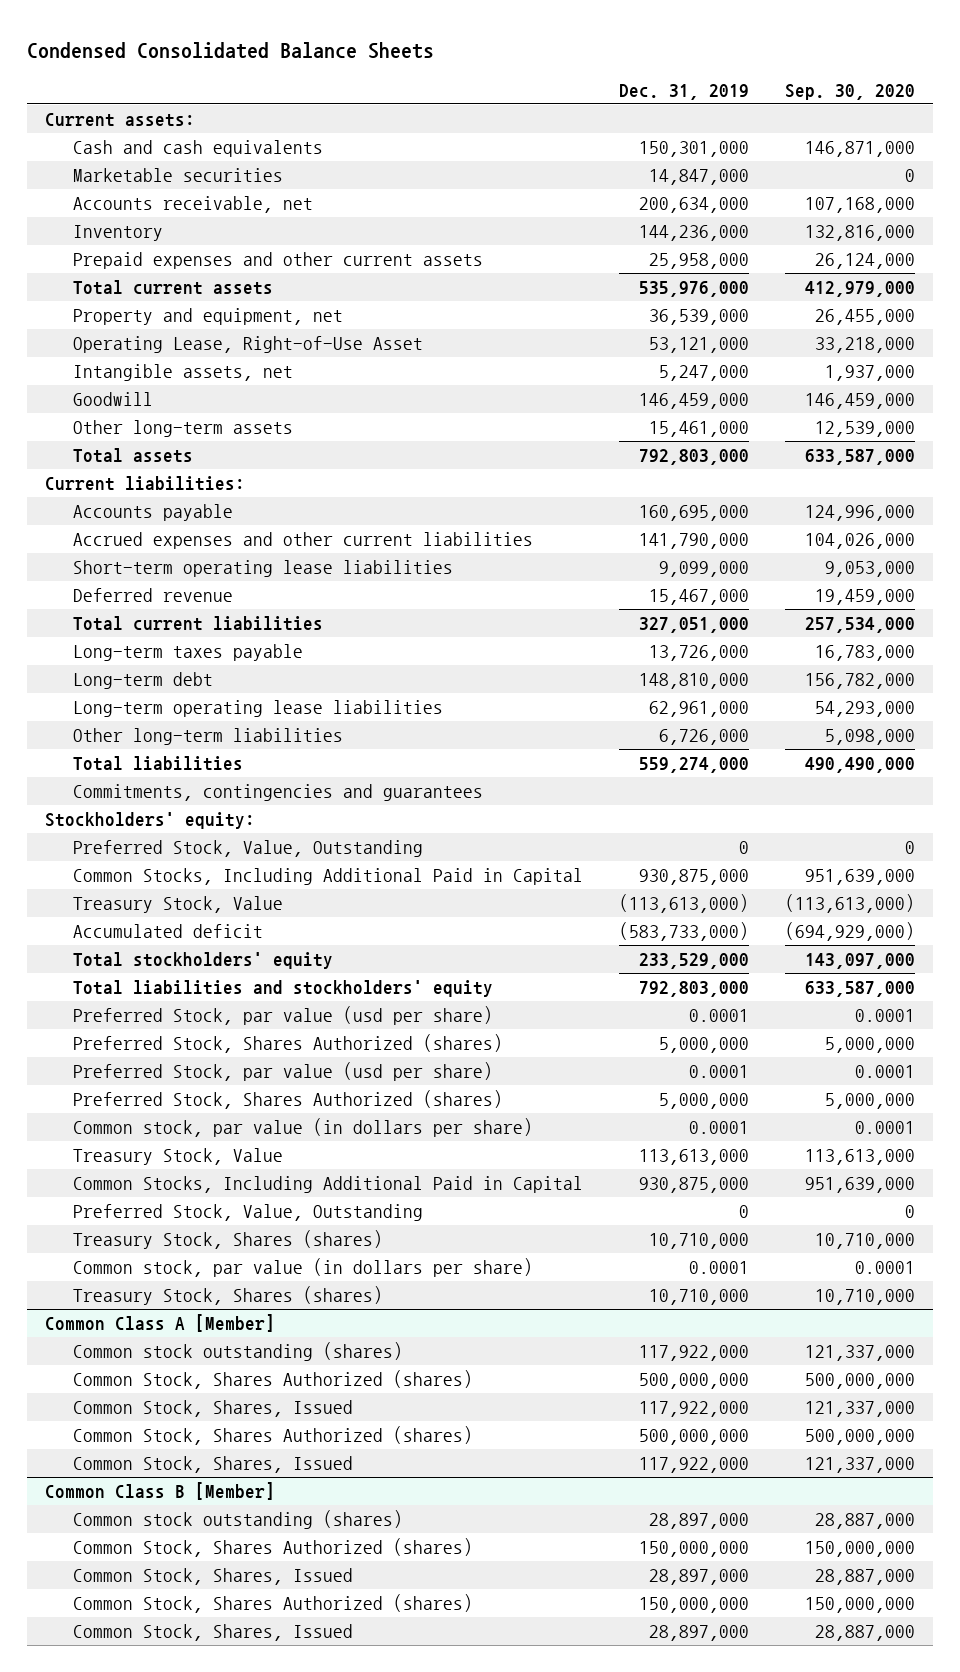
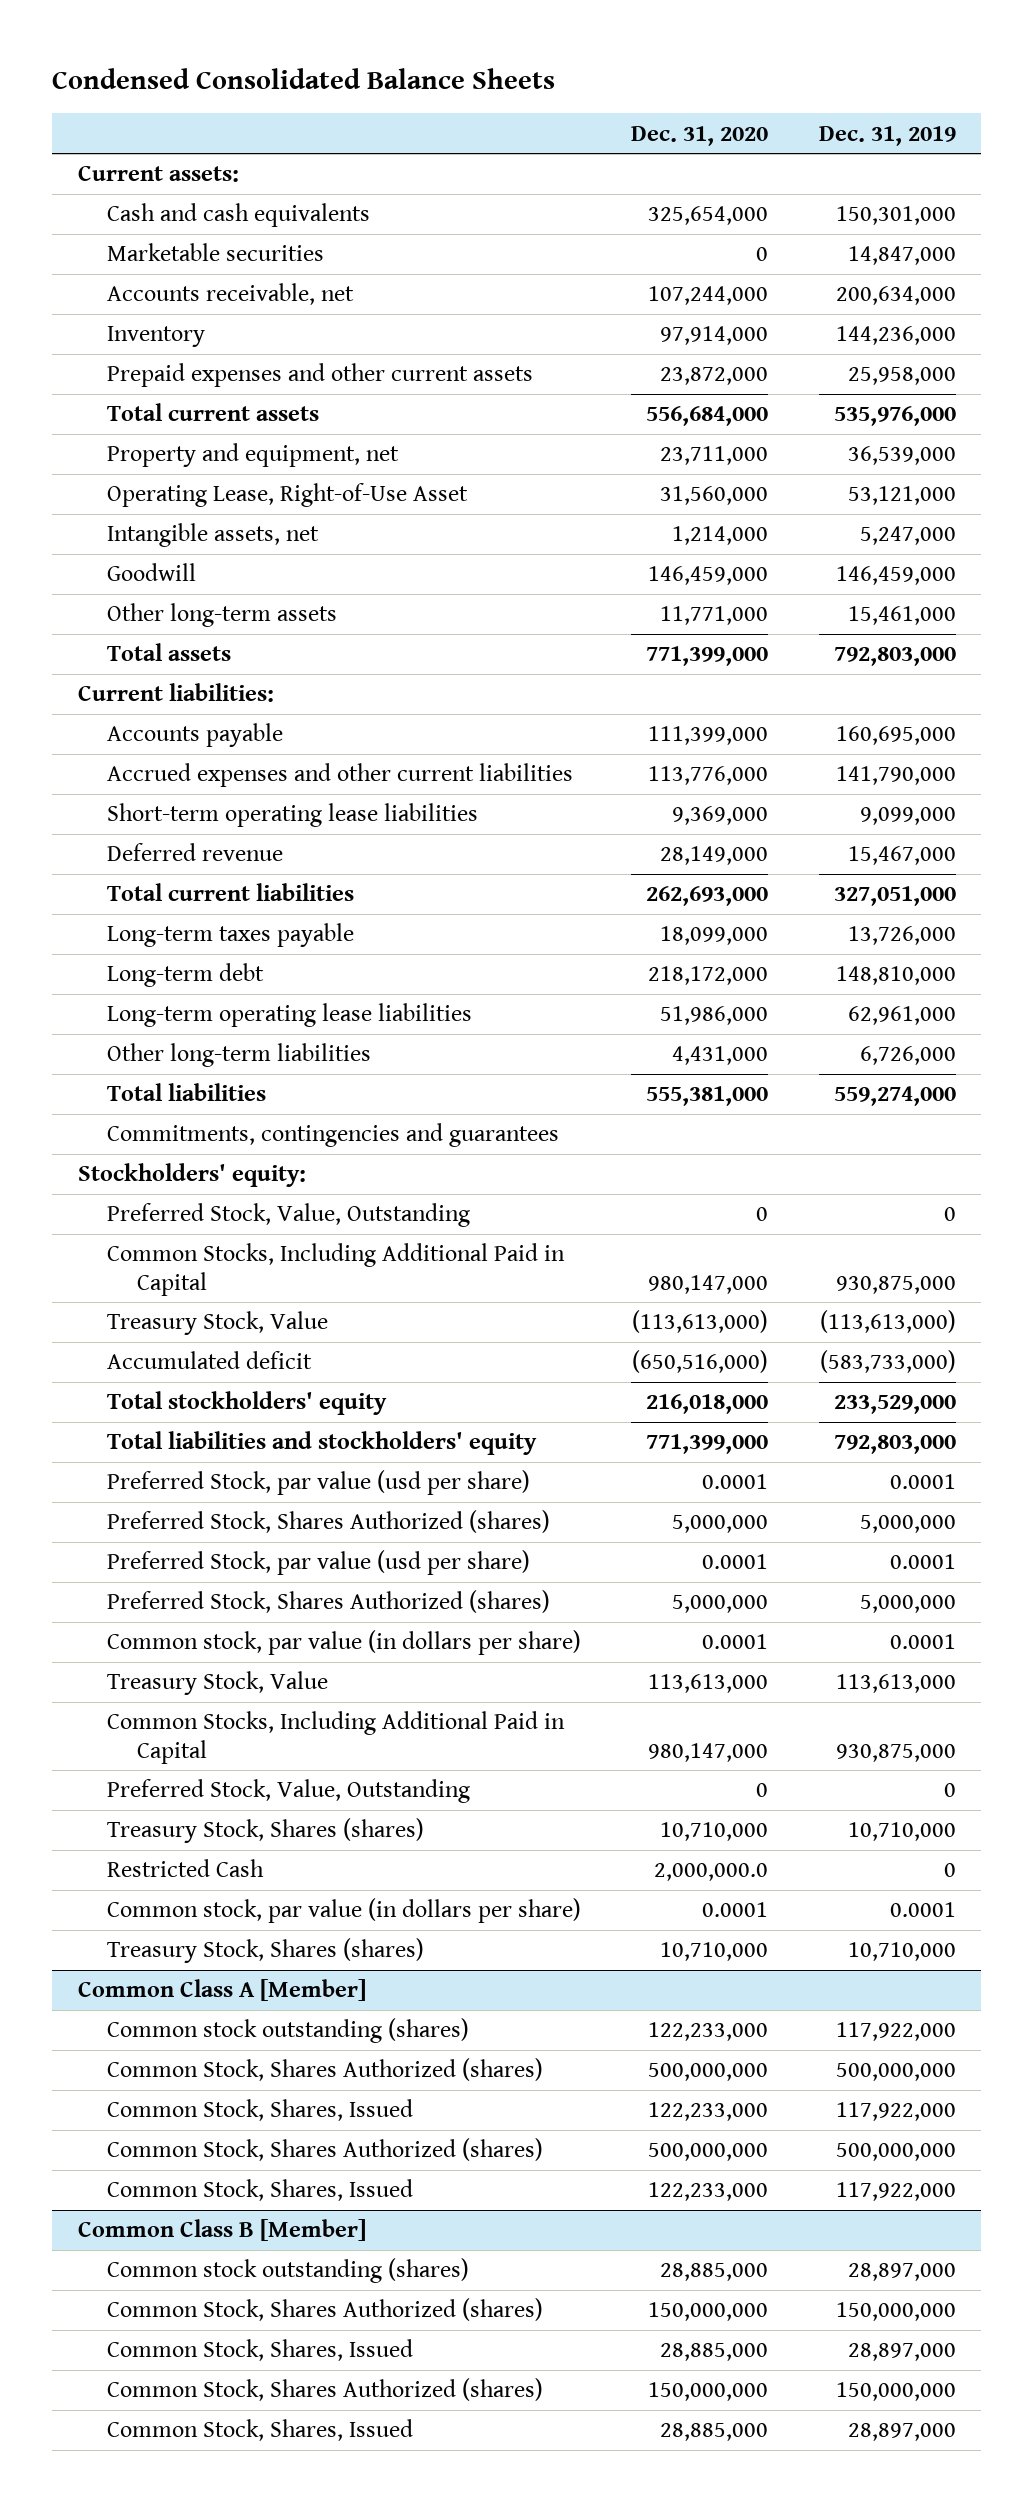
[784,83,915,100] Sep. 30, 2020 -> none
none -> [631,125,769,146] Dec. 31, 2020
none -> [107,1859,265,1878] Restricted Cash

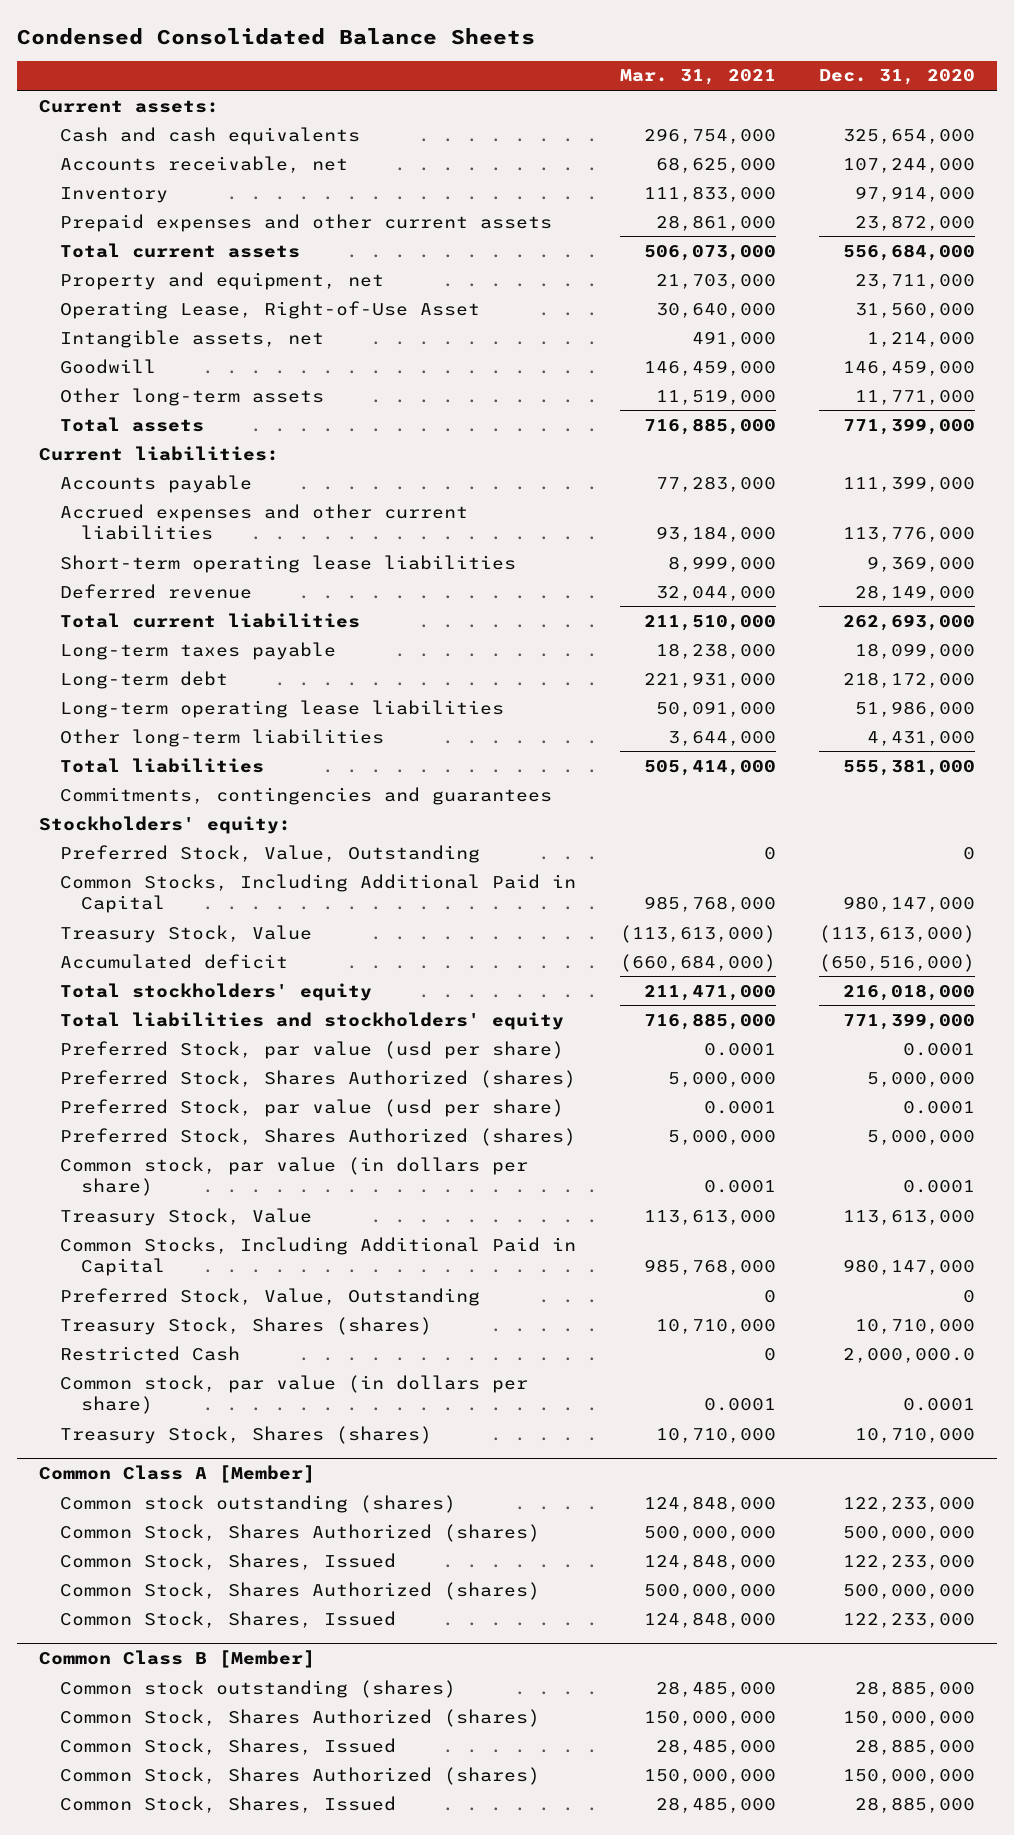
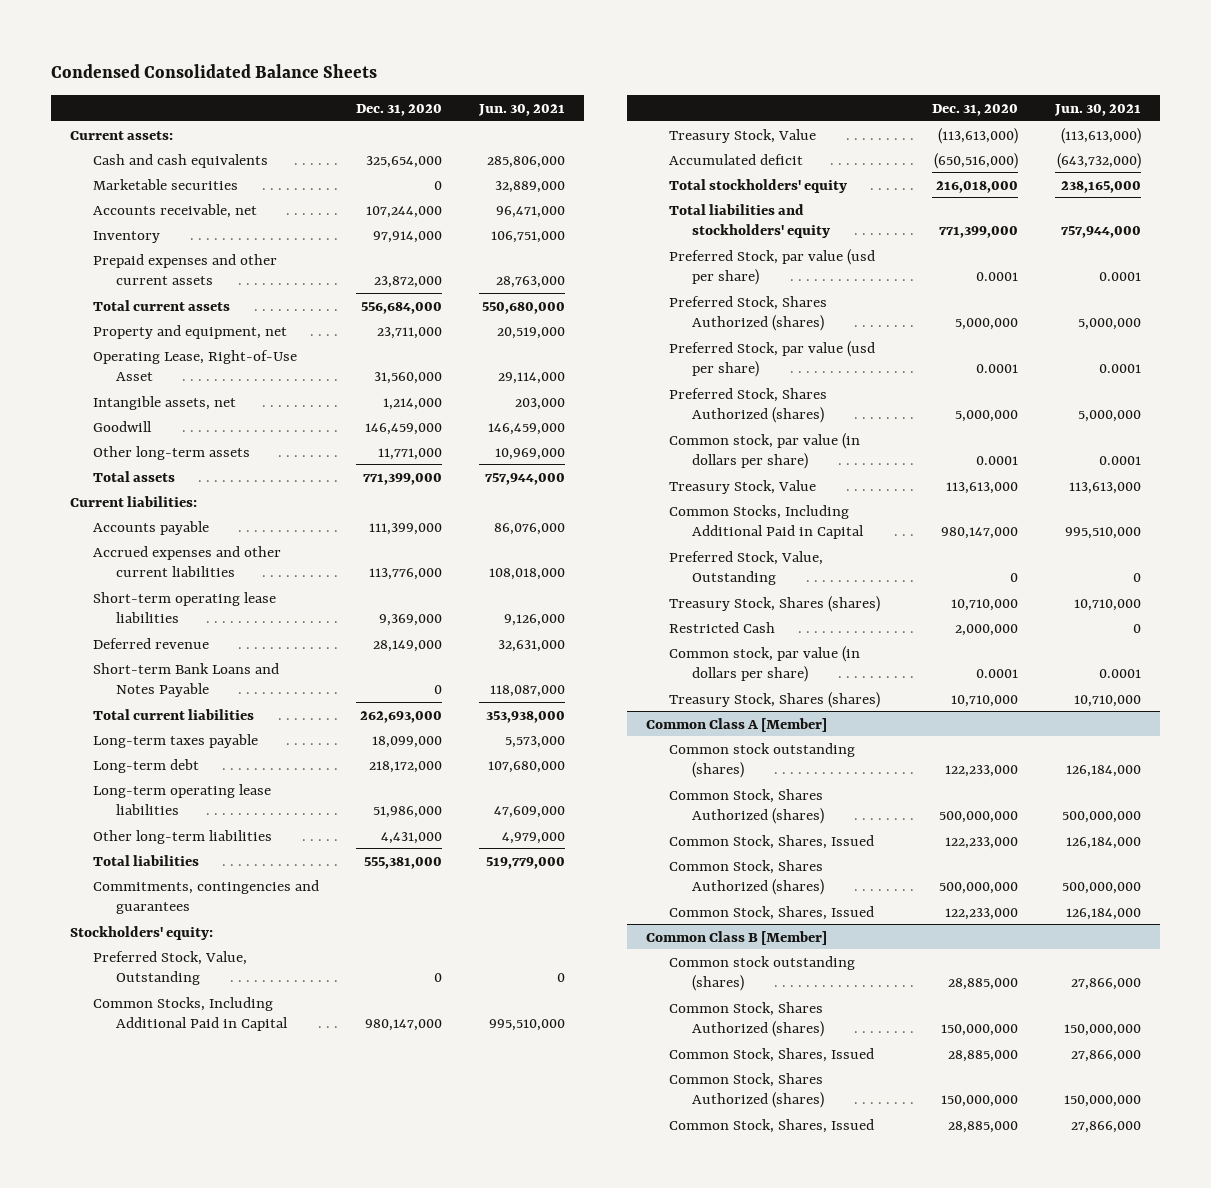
[619,69,776,86] Mar. 31, 2021 -> none
none -> [478,104,566,117] Jun. 30, 2021
none -> [93,178,239,190] Marketable securities
none -> [93,662,280,698] Short-term Bank Loans and Notes Payable
[843,1347,976,1363] 2,000,000.0 -> [955,623,1019,636] 2,000,000

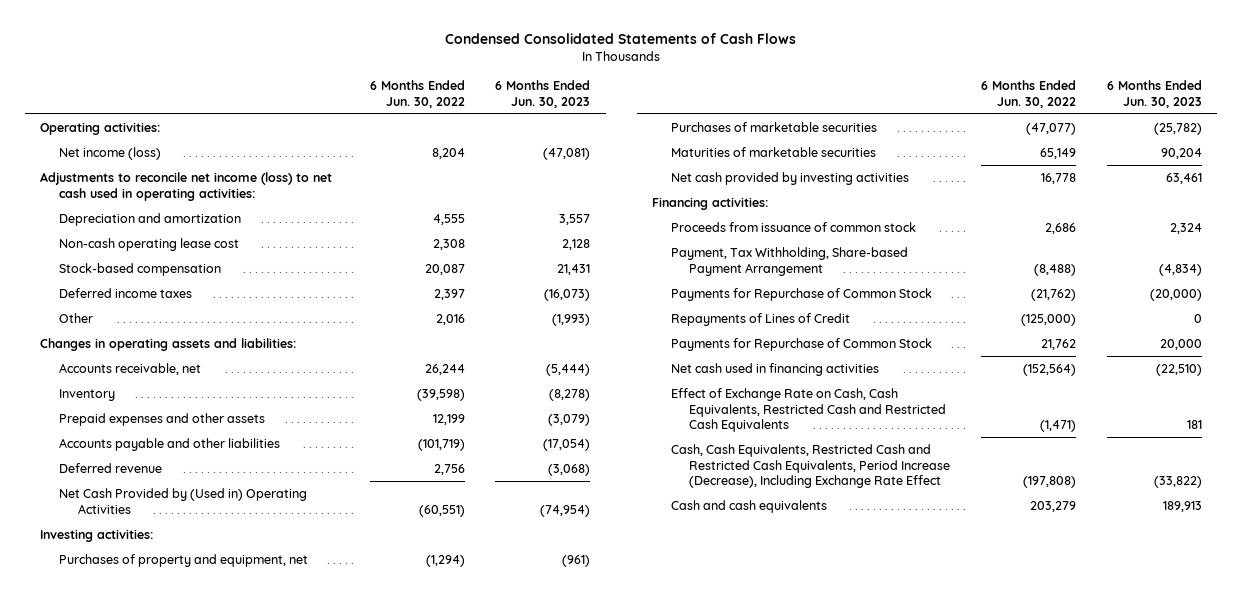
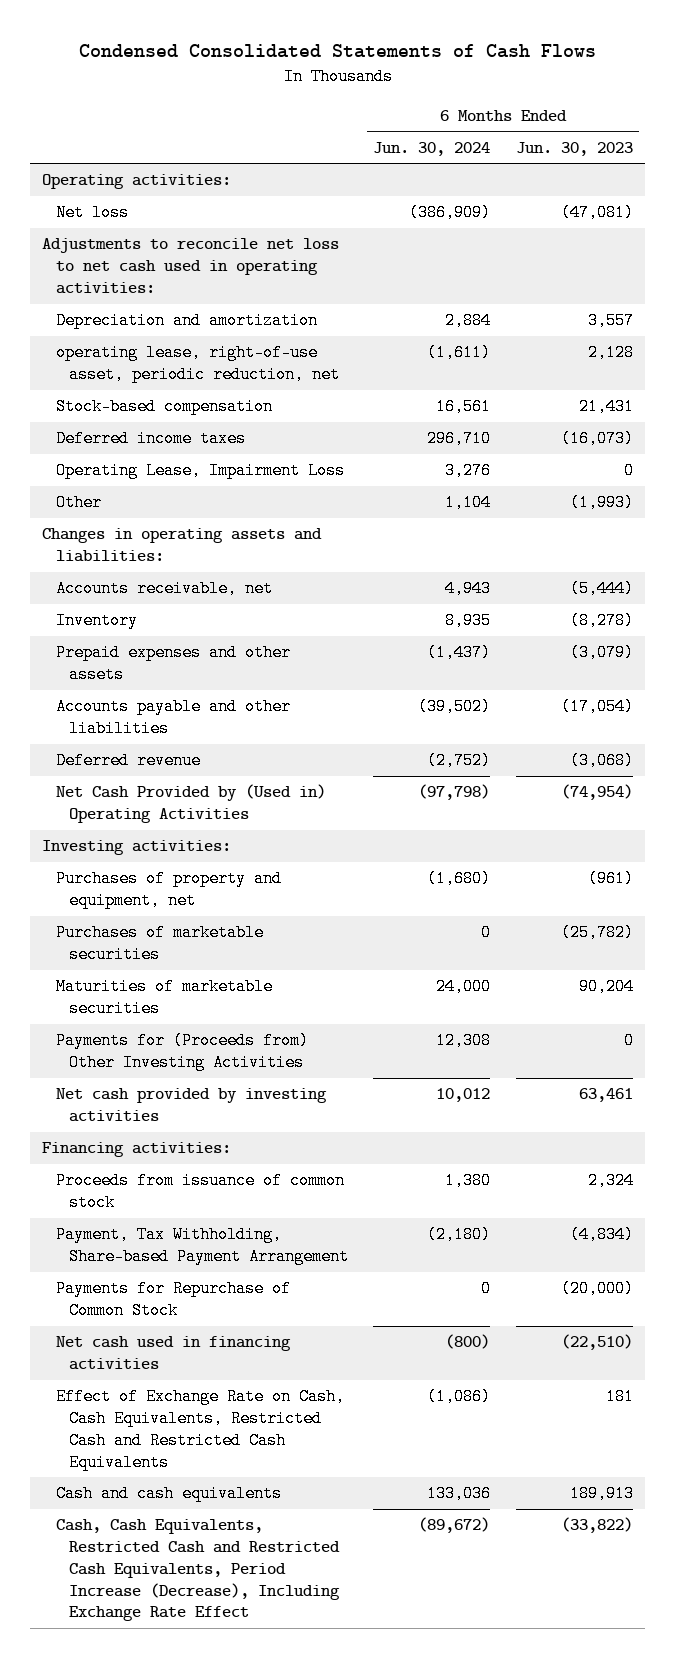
[369,79,465,108] 6 Months Ended Jun. 30, 2022 -> none
none -> [373,141,491,156] Jun. 30, 2024
[59,146,162,160] Net income (loss) -> [55,204,129,222] Net loss
[40,171,333,201] Adjustments to reconcile net income (loss) to net cash used in operating activities: -> [42,238,340,294] Adjustments to reconcile net loss to net cash used in operating activities:
[59,237,240,251] Non-cash operating lease cost -> [55,344,341,384] operating lease, right-of-use asset, periodic reduction, net
none -> [55,462,345,480] Operating Lease, Impairment Loss
none -> [55,1032,309,1072] Payments for (Proceeds from) Other Investing Activities
[670,312,850,326] Repayments of Lines of Credit -> none
[670,337,932,351] Payments for Repurchase of Common Stock -> none
[670,443,951,489] Cash, Cash Equivalents, Restricted Cash and Restricted Cash Equivalents, Period Increase (Decrease), Including Exchange Rate Effect -> [55,1519,341,1622] Cash, Cash Equivalents, Restricted Cash and Restricted Cash Equivalents, Period Increase (Decrease), Including Exchange Rate Effect

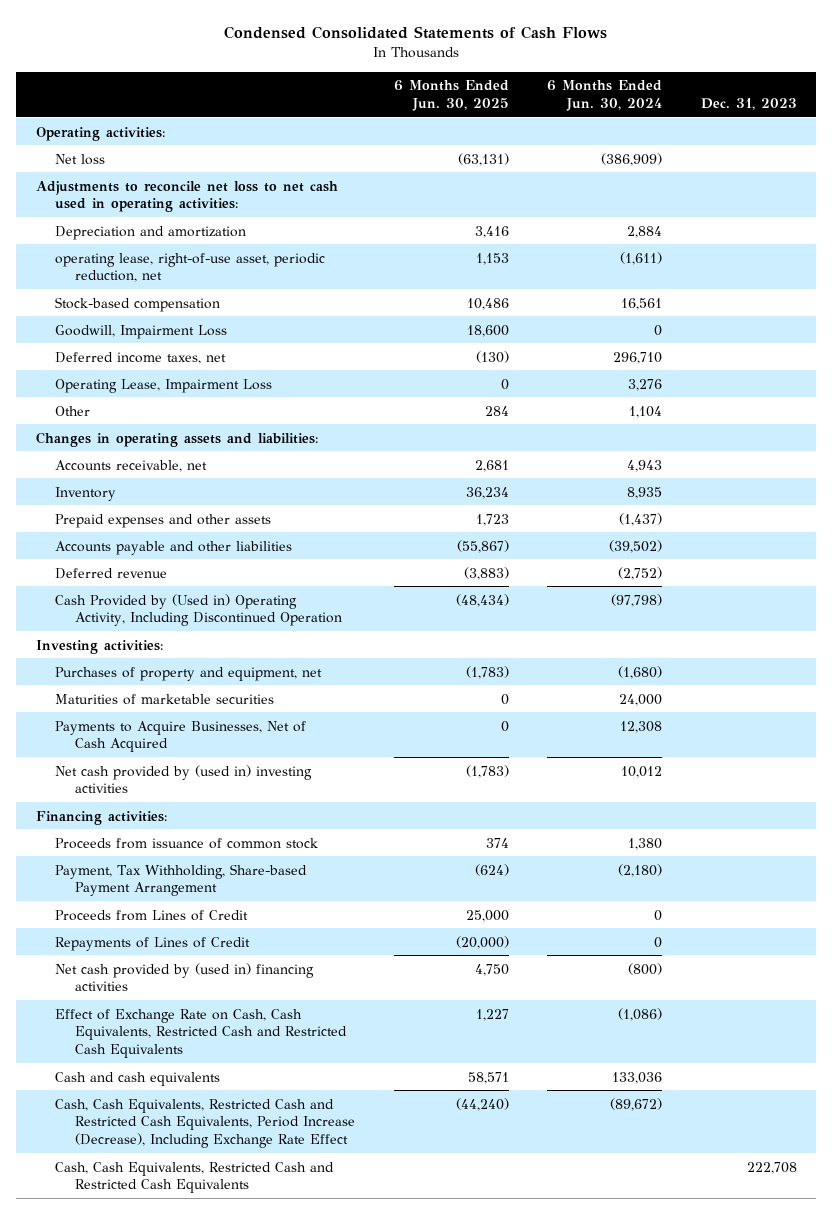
[515,141,633,156] Jun. 30, 2023 -> none
none -> [393,80,509,111] 6 Months Ended Jun. 30, 2025
none -> [700,97,797,110] Dec. 31, 2023
none -> [55,324,228,339] Goodwill, Impairment Loss
[55,430,246,448] Deferred income taxes -> [55,351,227,364] Deferred income taxes, net
[55,784,326,824] Net Cash Provided by (Used in) Operating Activities -> [55,593,342,627] Cash Provided by (Used in) Operating Activity, Including Discontinued Operation
[55,924,264,964] Purchases of marketable securities -> none
[55,1032,309,1072] Payments for (Proceeds from) Other Investing Activities -> [55,720,307,753] Payments to Acquire Businesses, Net of Cash Acquired
[55,1088,327,1123] Net cash provided by investing activities -> [55,764,313,794] Net cash provided by (used in) investing activities
[55,1280,291,1320] Payments for Repurchase of Common Stock -> none
none -> [55,909,249,921] Proceeds from Lines of Credit
none -> [55,936,251,951] Repayments of Lines of Credit
[55,1336,291,1371] Net cash used in financing activities -> [55,962,315,992] Net cash provided by (used in) financing activities
none -> [55,1161,335,1194] Cash, Cash Equivalents, Restricted Cash and Restricted Cash Equivalents

